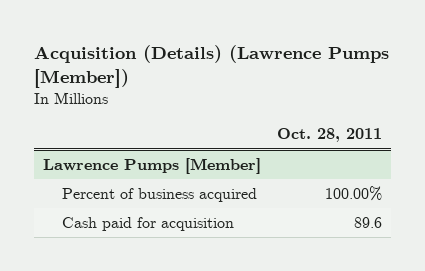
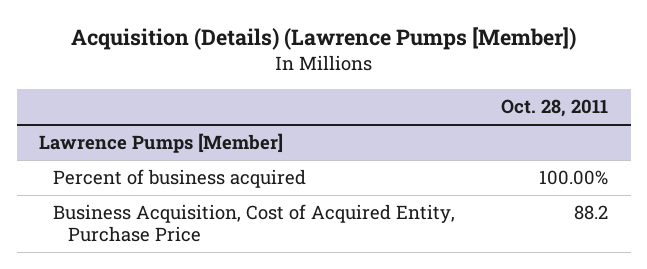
[61,216,234,231] Cash paid for acquisition -> none
none -> [53,204,456,242] Business Acquisition, Cost of Acquired Entity, Purchase Price

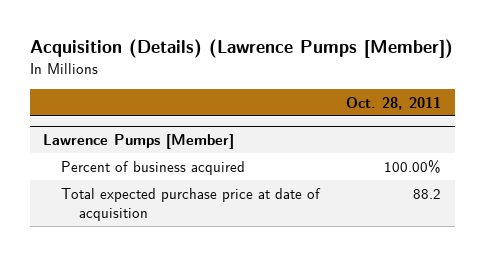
[53,204,456,242] Business Acquisition, Cost of Acquired Entity, Purchase Price -> [60,187,321,222] Total expected purchase price at date of acquisition

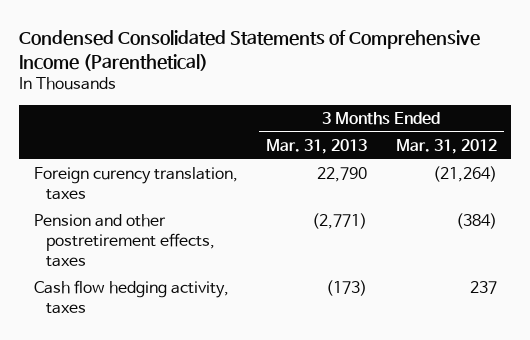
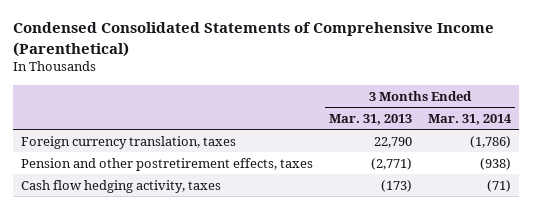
[395,138,497,154] Mar. 31, 2012 -> none
none -> [428,113,513,125] Mar. 31, 2014
[33,167,238,201] Foreign curency translation, taxes -> [21,135,237,149] Foreign currency translation, taxes

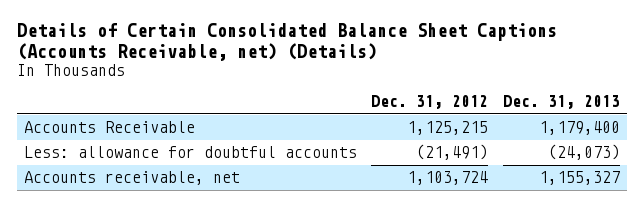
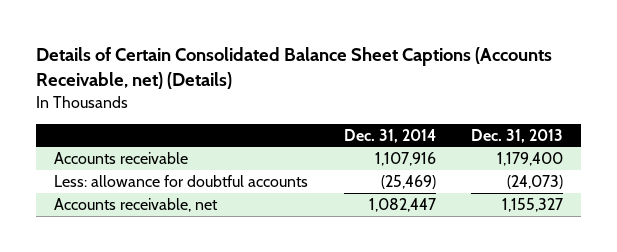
[371,95,489,110] Dec. 31, 2012 -> none
none -> [343,128,436,143] Dec. 31, 2014
[23,121,195,134] Accounts Receivable -> [53,151,188,164] Accounts receivable

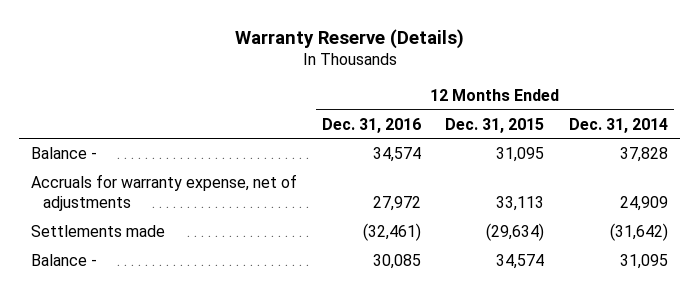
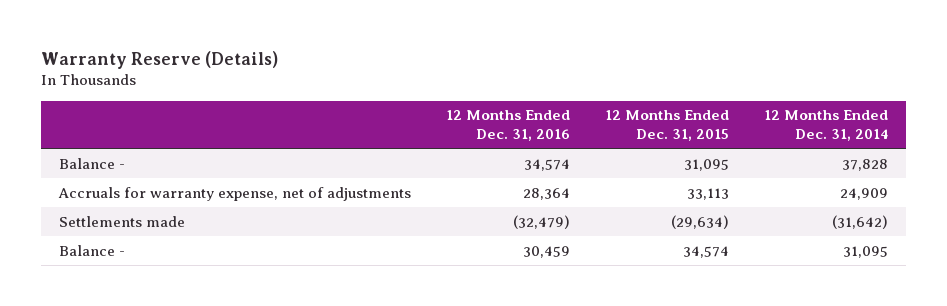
[372,196,421,212] 27,972 -> [522,187,570,200] 28,364
[362,222,421,241] (32,461) -> [512,214,570,229] (32,479)
[372,253,421,269] 30,085 -> [522,245,570,258] 30,459

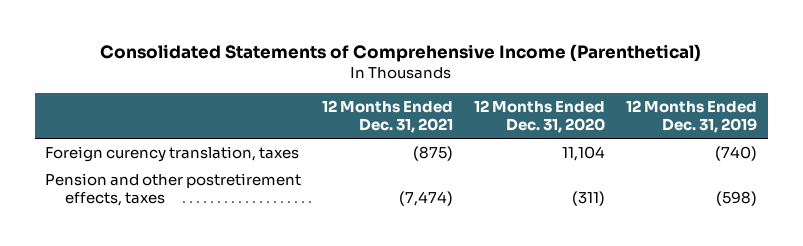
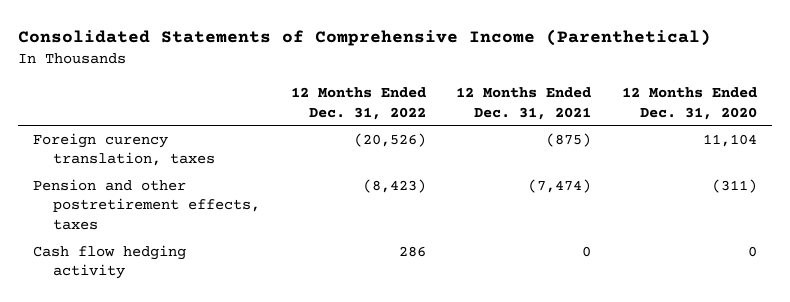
[626,99,758,134] 12 Months Ended Dec. 31, 2019 -> none
none -> [290,86,426,120] 12 Months Ended Dec. 31, 2022
none -> [33,244,187,280] Cash flow hedging activity

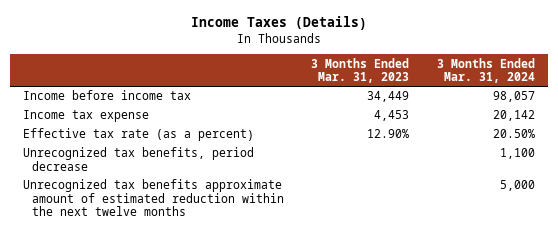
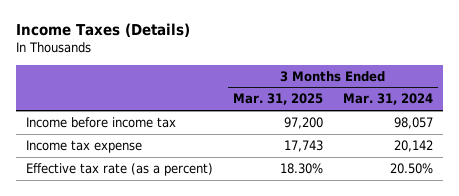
[311,57,410,83] 3 Months Ended Mar. 31, 2023 -> none
none -> [232,93,323,106] Mar. 31, 2025
[23,147,255,171] Unrecognized tax benefits, period decrease -> none
[23,179,284,216] Unrecognized tax benefits approximate amount of estimated reduction within the next twelve months -> none

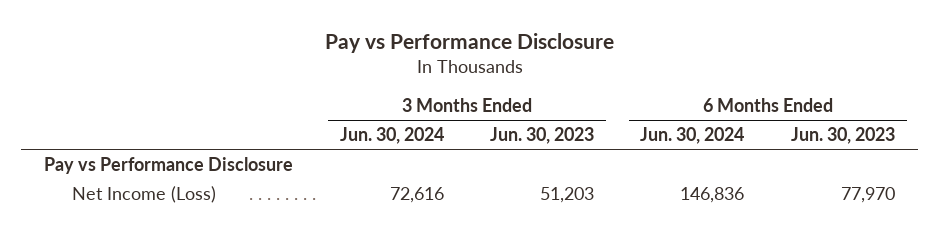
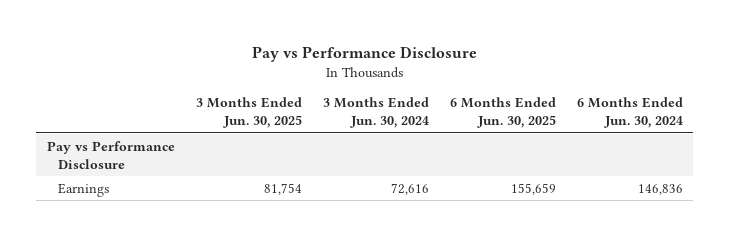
[490,127,595,145] Jun. 30, 2023 -> none
[790,127,895,145] Jun. 30, 2023 -> none
none -> [195,97,302,129] 3 Months Ended Jun. 30, 2025
none -> [449,97,556,129] 6 Months Ended Jun. 30, 2025
[71,186,216,204] Net Income (Loss) -> [58,182,110,197] Earnings

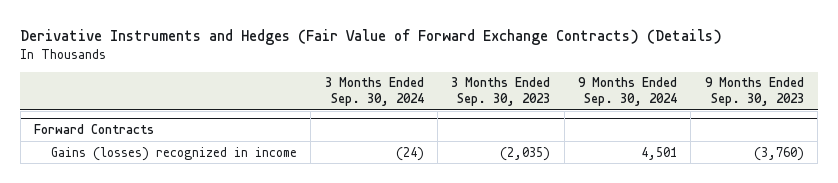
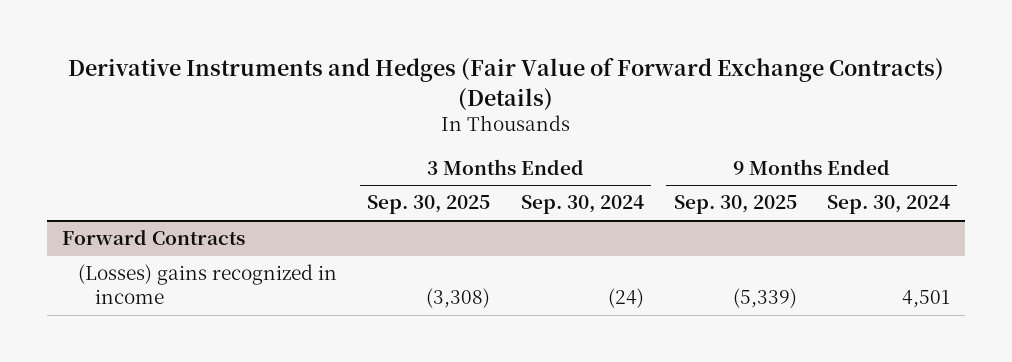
[451,77,551,107] 3 Months Ended Sep. 30, 2023 -> none
[704,77,804,107] 9 Months Ended Sep. 30, 2023 -> none
none -> [367,195,491,215] Sep. 30, 2025
none -> [673,195,797,215] Sep. 30, 2025
[50,146,297,161] Gains (losses) recognized in income -> [78,264,338,304] (Losses) gains recognized in income

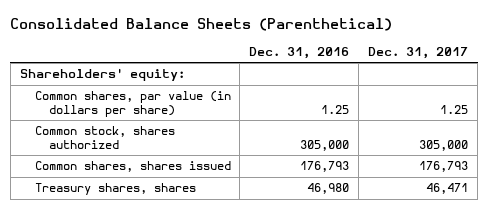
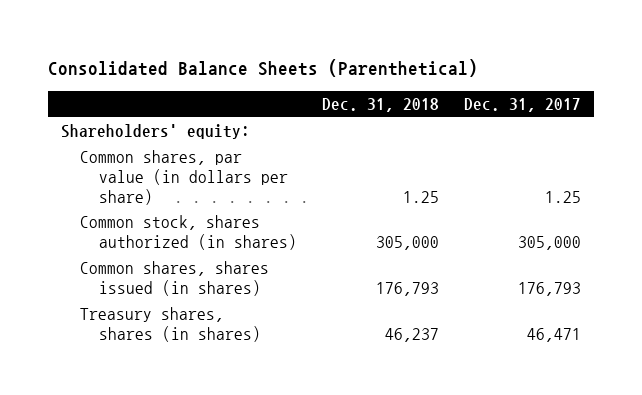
[249,46,350,59] Dec. 31, 2016 -> none
none -> [321,98,439,113] Dec. 31, 2018
[34,126,175,150] Common stock, shares authorized -> [79,215,297,250] Common stock, shares authorized (in shares)
[34,161,231,173] Common shares, shares issued -> [79,261,269,296] Common shares, shares issued (in shares)
[34,183,196,196] Treasury shares, shares -> [79,307,261,342] Treasury shares, shares (in shares)

